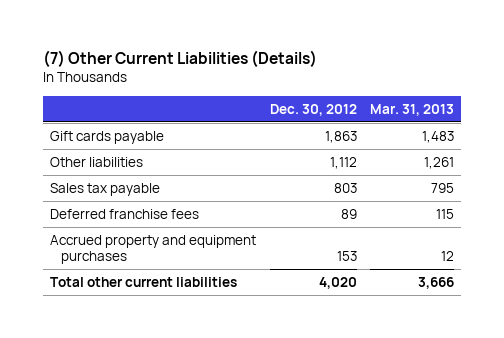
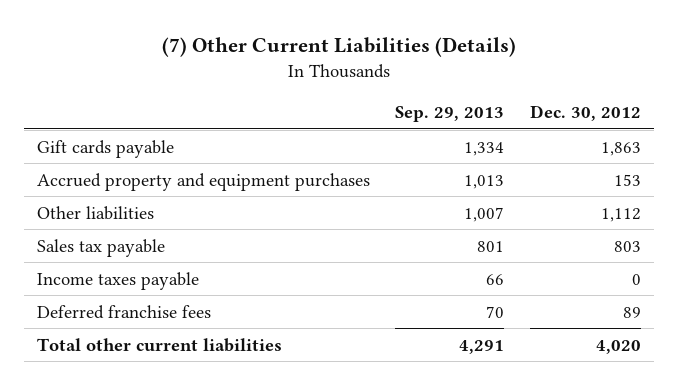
[370,103,455,116] Mar. 31, 2013 -> none
none -> [395,106,505,123] Sep. 29, 2013
[50,234,257,264] Accrued property and equipment purchases -> [36,172,370,191] Accrued property and equipment purchases
none -> [36,271,199,290] Income taxes payable

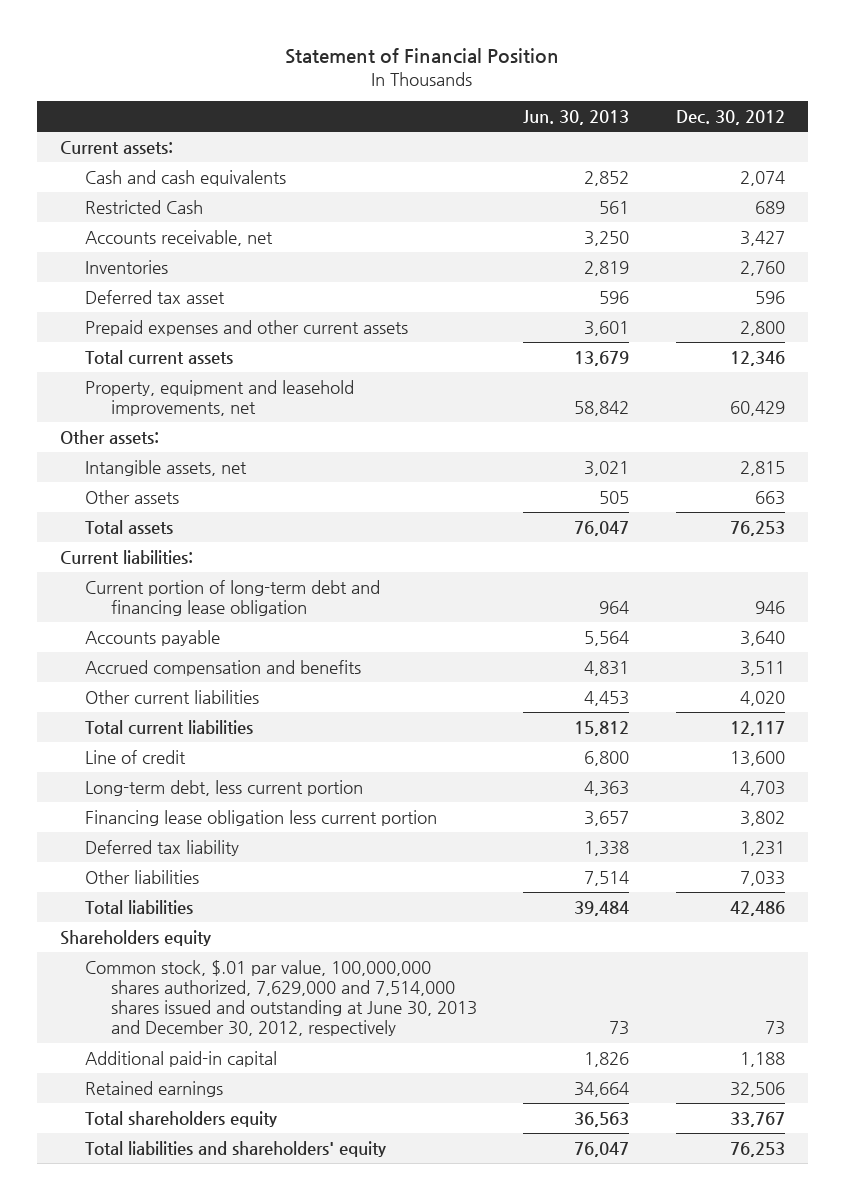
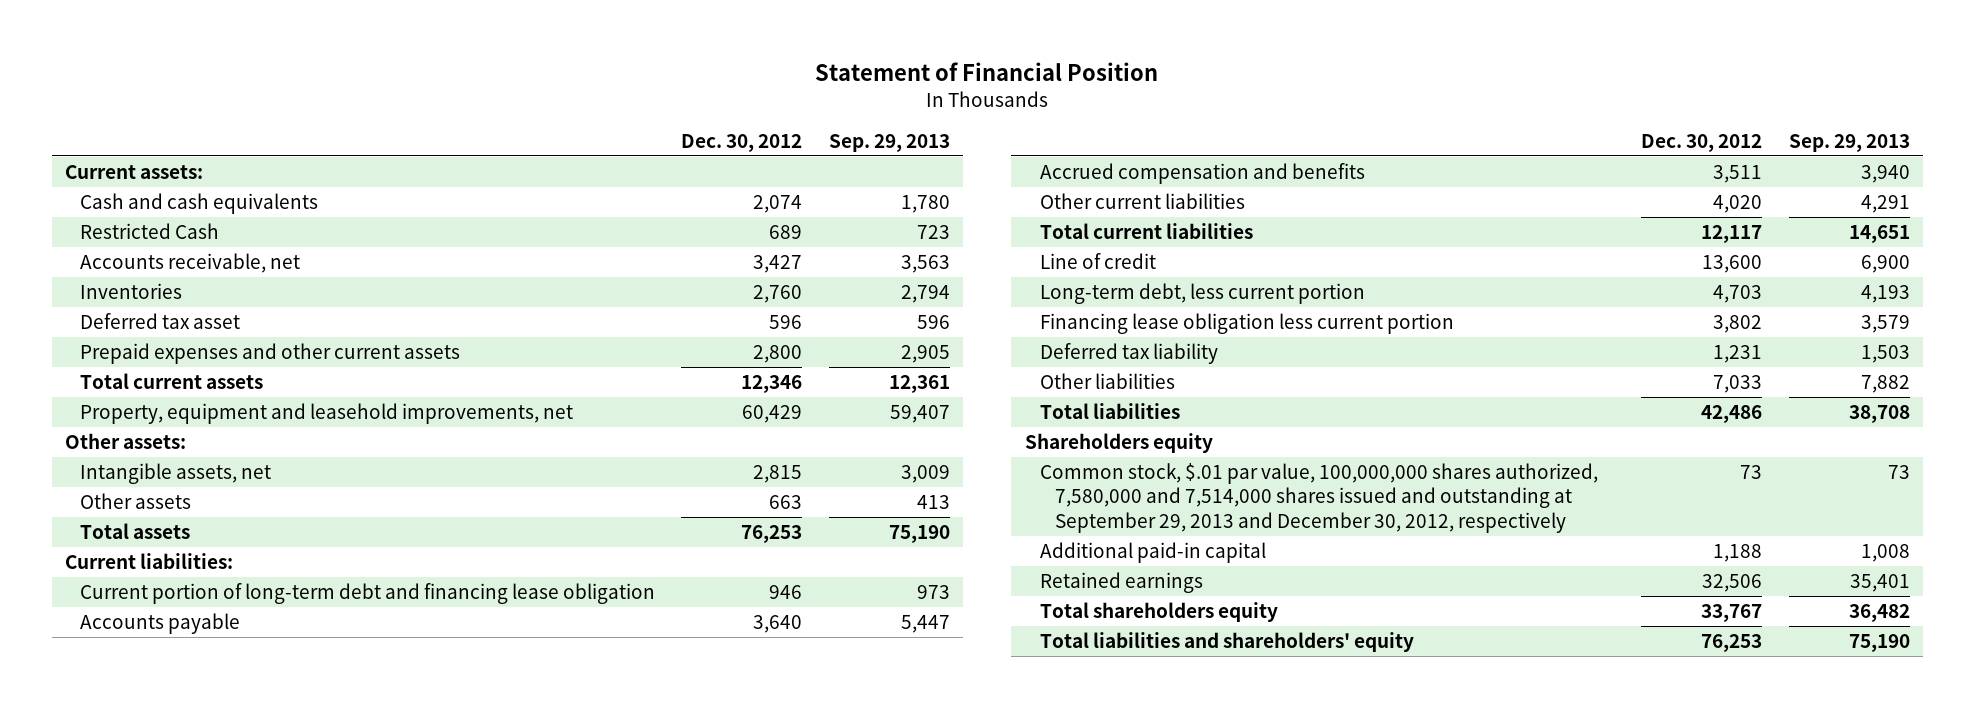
[523,110,630,126] Jun. 30, 2013 -> none
none -> [829,134,951,153] Sep. 29, 2013
[85,959,478,1037] Common stock, $.01 par value, 100,000,000 shares authorized, 7,629,000 and 7,514,000 shares issued and outstanding at June 30, 2013 and December 30, 2012, respectively -> [1039,462,1598,533] Common stock, $.01 par value, 100,000,000 shares authorized, 7,580,000 and 7,514,000 shares issued and outstanding at September 29, 2013 and December 30, 2012, respectively

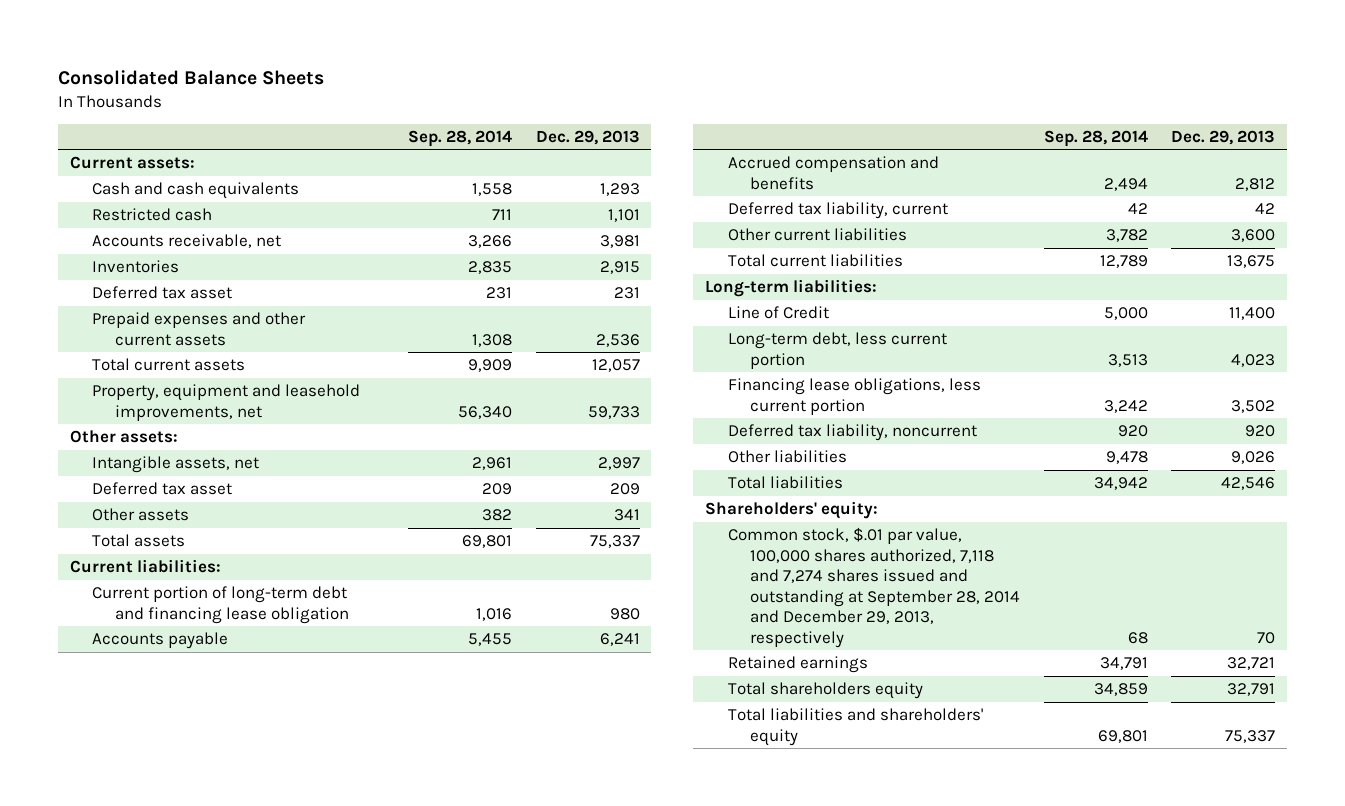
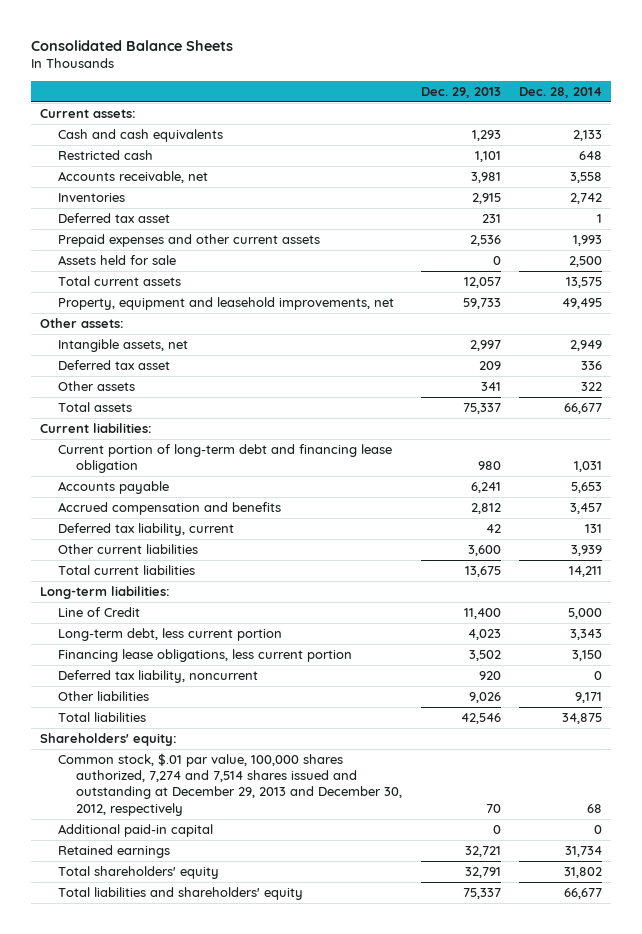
[408,129,513,147] Sep. 28, 2014 -> none
none -> [518,86,602,98] Dec. 28, 2014
none -> [58,254,177,265] Assets held for sale
[727,527,1021,648] Common stock, $.01 par value, 100,000 shares authorized, 7,118 and 7,274 shares issued and outstanding at September 28, 2014 and December 29, 2013, respectively -> [58,752,403,816] Common stock, $.01 par value, 100,000 shares authorized, 7,274 and 7,514 shares issued and outstanding at December 29, 2013 and December 30, 2012, respectively
none -> [58,823,214,837] Additional paid-in capital
[727,682,923,700] Total shareholders equity -> [58,865,220,879] Total shareholders' equity

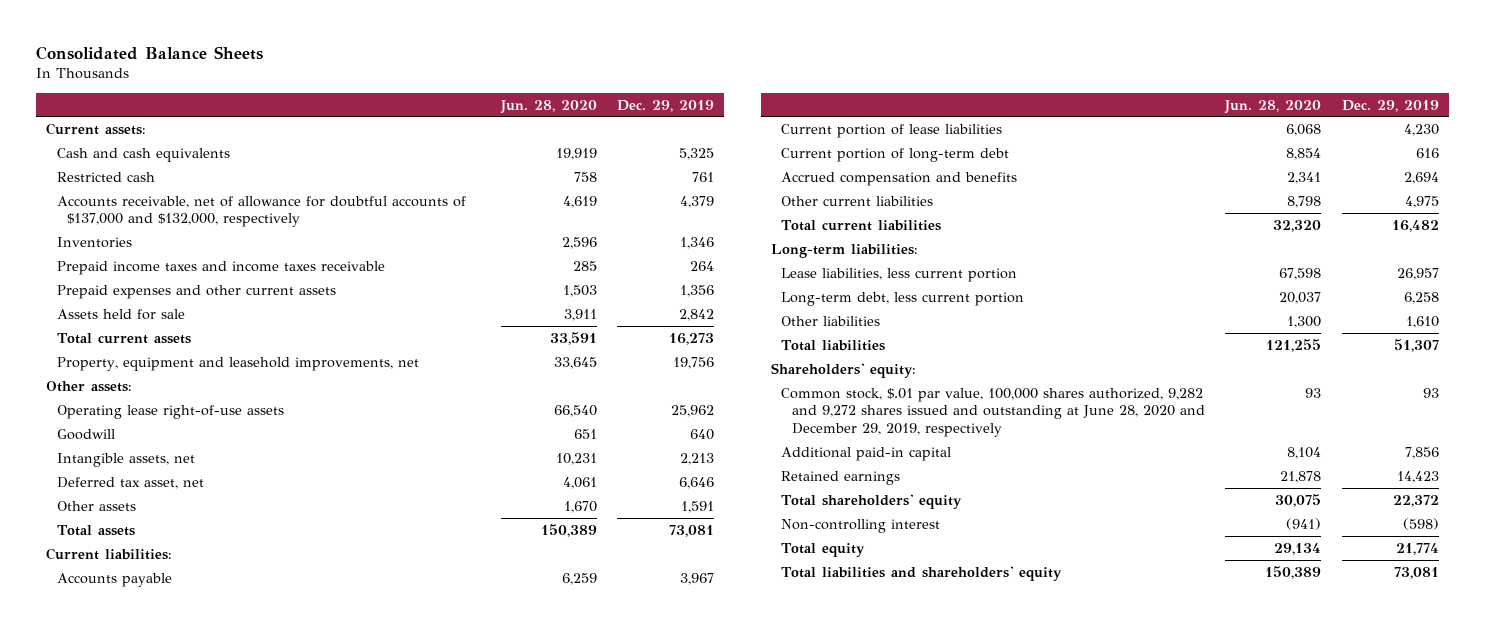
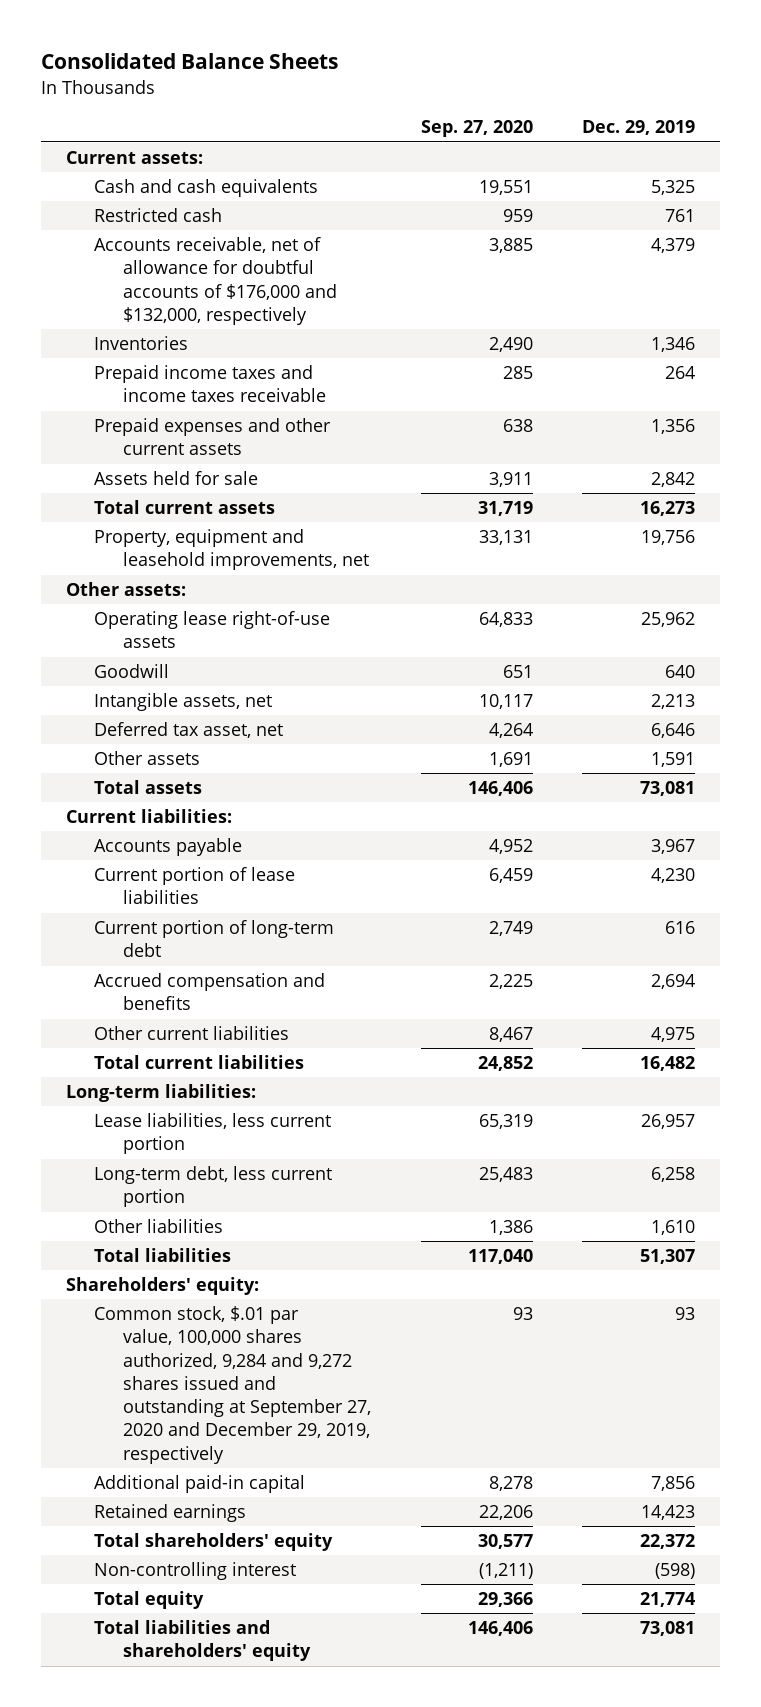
[499,99,597,114] Jun. 28, 2020 -> none
none -> [420,120,533,138] Sep. 27, 2020
[56,195,466,228] Accounts receivable, net of allowance for doubtful accounts of $137,000 and $132,000, respectively -> [94,237,338,325] Accounts receivable, net of allowance for doubtful accounts of $176,000 and $132,000, respectively
[781,387,1205,437] Common stock, $.01 par value, 100,000 shares authorized, 9,282 and 9,272 shares issued and outstanding at June 28, 2020 and December 29, 2019, respectively -> [94,1306,372,1464] Common stock, $.01 par value, 100,000 shares authorized, 9,284 and 9,272 shares issued and outstanding at September 27, 2020 and December 29, 2019, respectively

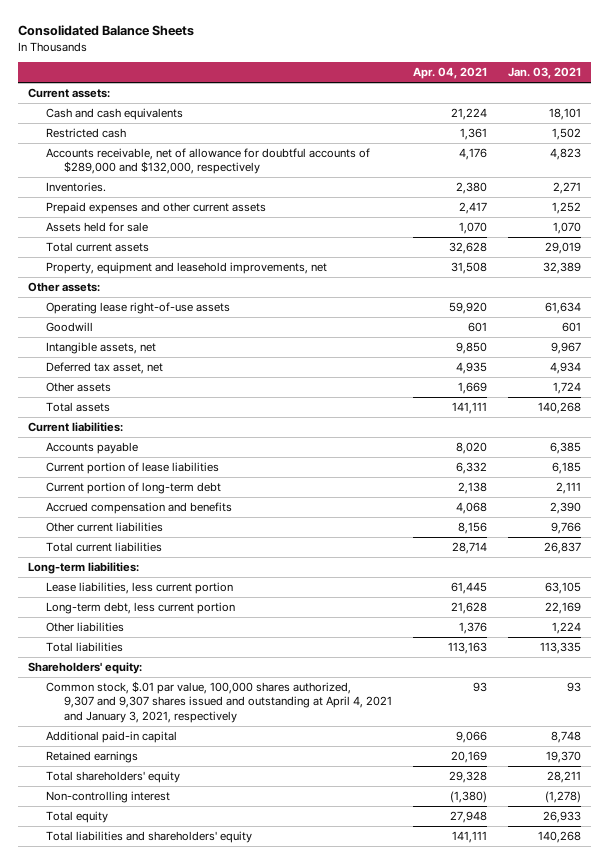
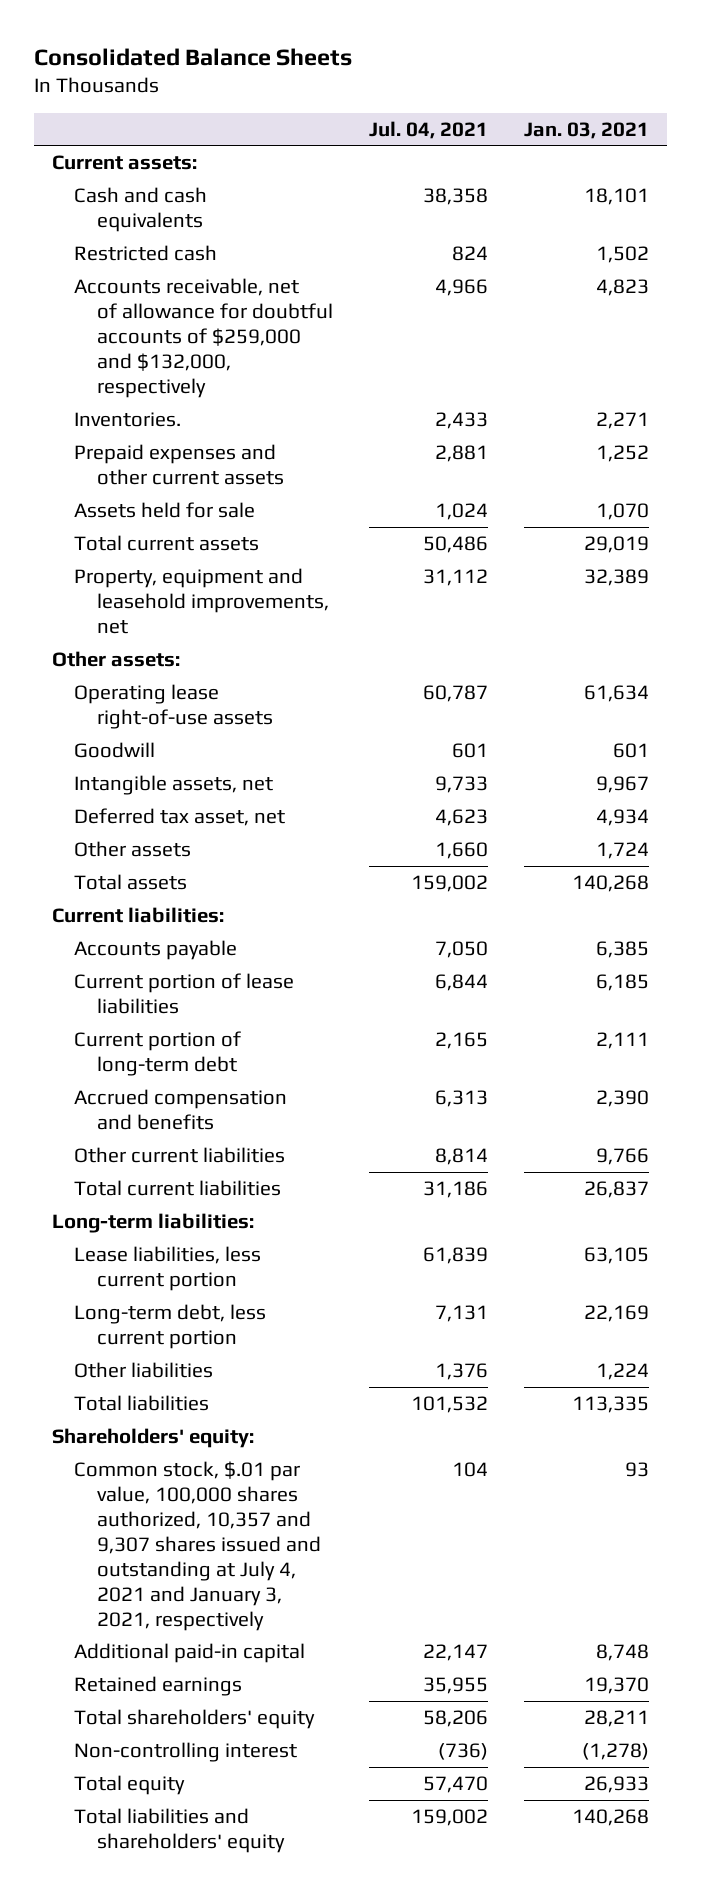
[413,67,488,80] Apr. 04, 2021 -> none
none -> [369,120,489,139] Jul. 04, 2021
[46,148,371,175] Accounts receivable, net of allowance for doubtful accounts of $289,000 and $132,000, respectively -> [74,277,333,398] Accounts receivable, net of allowance for doubtful accounts of $259,000 and $132,000, respectively
[46,681,393,723] Common stock, $.01 par value, 100,000 shares authorized, 9,307 and 9,307 shares issued and outstanding at April 4, 2021 and January 3, 2021, respectively -> [74,1460,321,1631] Common stock, $.01 par value, 100,000 shares authorized, 10,357 and 9,307 shares issued and outstanding at July 4, 2021 and January 3, 2021, respectively

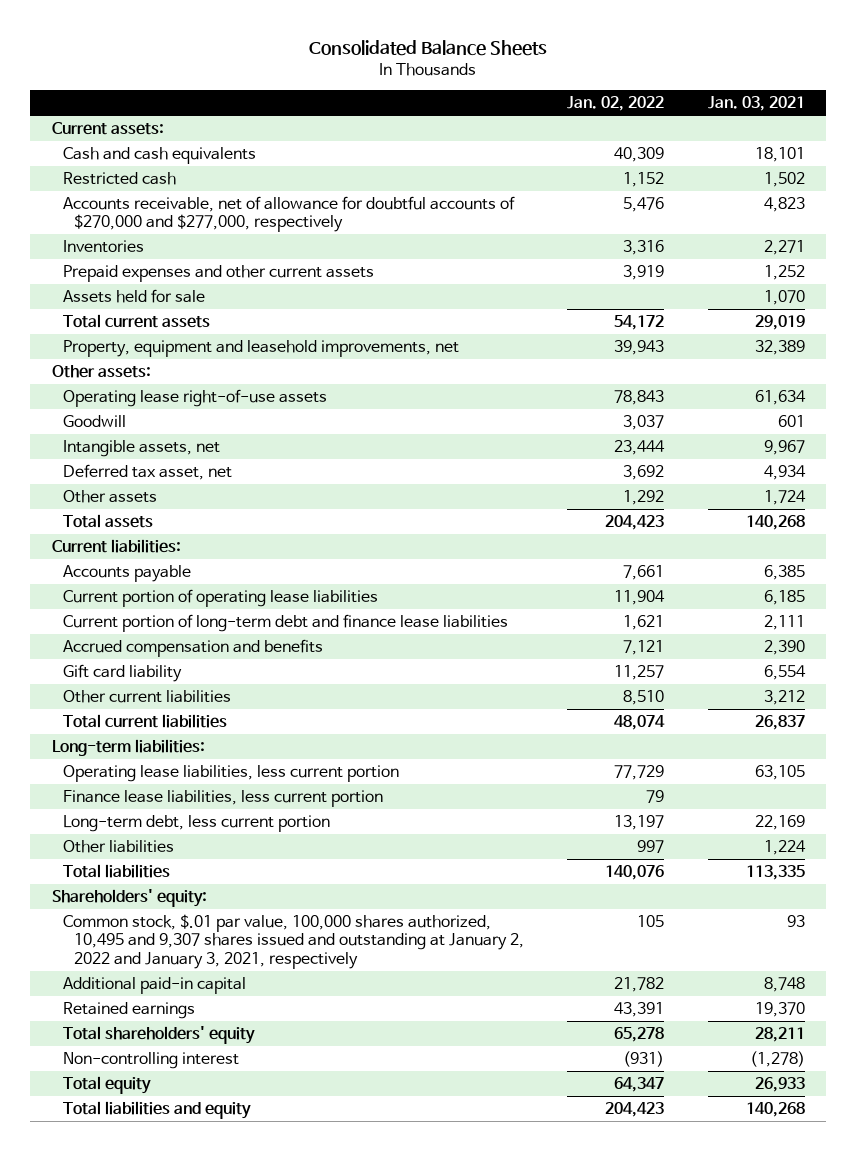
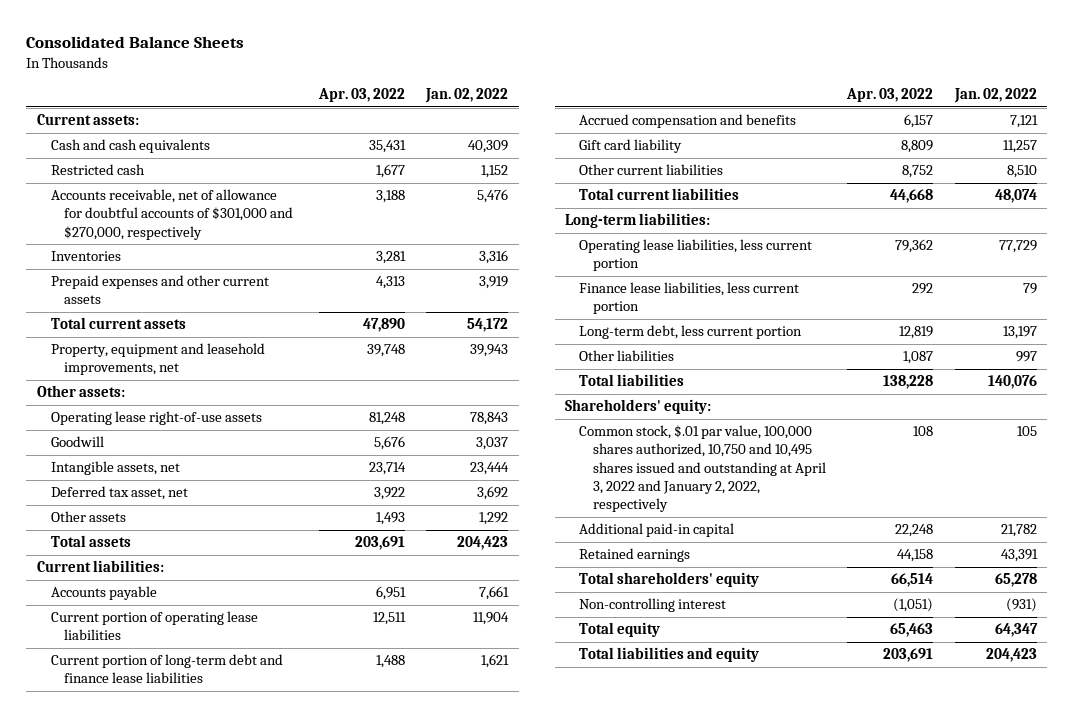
[707,95,805,111] Jan. 03, 2021 -> none
none -> [317,88,405,103] Apr. 03, 2022
[62,196,515,233] Accounts receivable, net of allowance for doubtful accounts of $270,000 and $277,000, respectively -> [50,189,294,240] Accounts receivable, net of allowance for doubtful accounts of $301,000 and $270,000, respectively
[62,289,205,304] Assets held for sale -> none
[62,914,525,969] Common stock, $.01 par value, 100,000 shares authorized, 10,495 and 9,307 shares issued and outstanding at January 2, 2022 and January 3, 2021, respectively -> [579,425,827,513] Common stock, $.01 par value, 100,000 shares authorized, 10,750 and 10,495 shares issued and outstanding at April 3, 2022 and January 2, 2022, respectively

